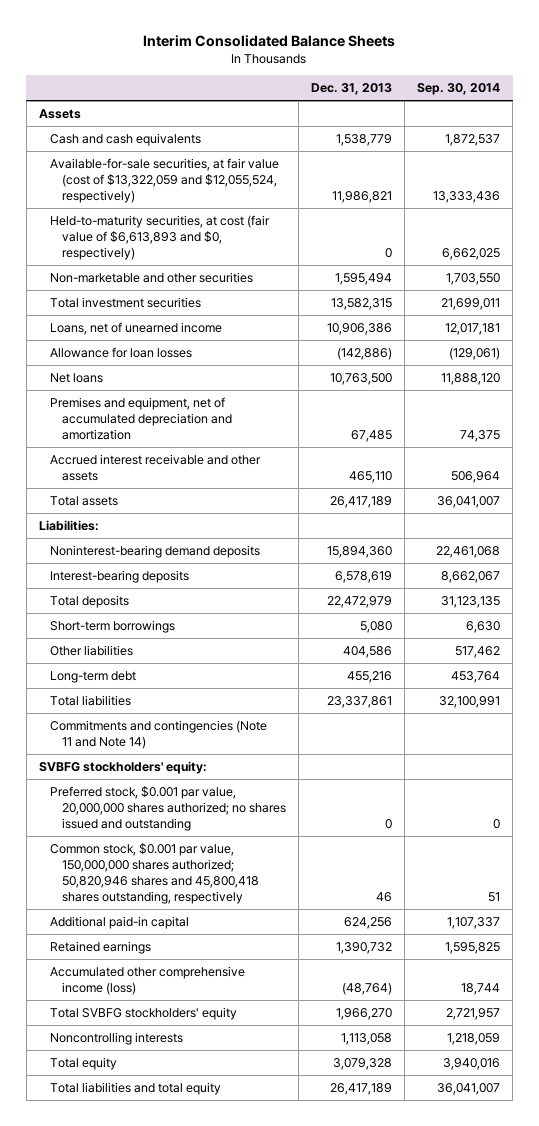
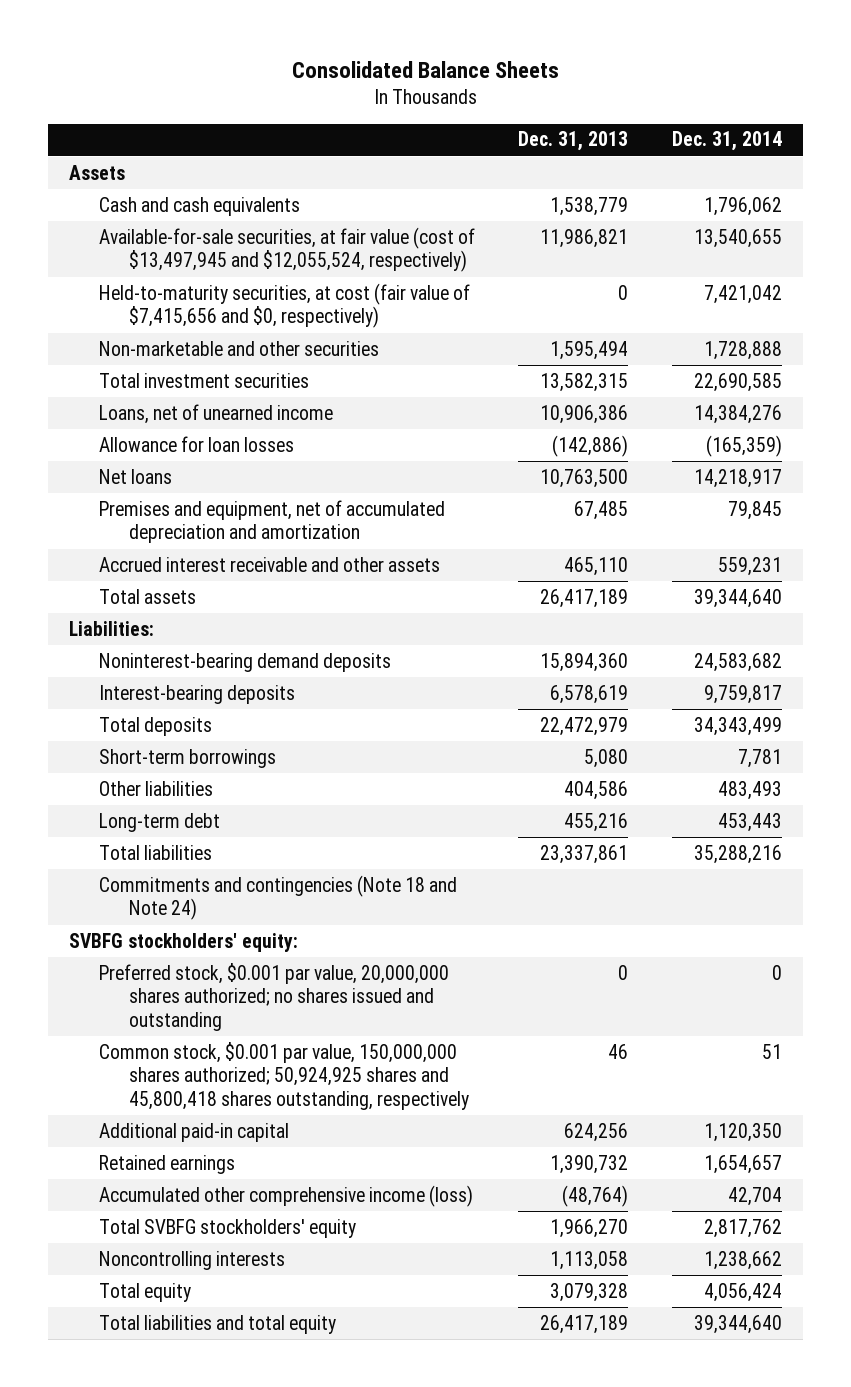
[143,34,396,47] Interim Consolidated Balance Sheets -> [291,60,559,78] Consolidated Balance Sheets
[417,83,501,96] Sep. 30, 2014 -> none
none -> [671,131,782,152] Dec. 31, 2014
[50,158,280,203] Available-for-sale securities, at fair value (cost of $13,322,059 and $12,055,524, respectively) -> [99,226,476,273] Available-for-sale securities, at fair value (cost of $13,497,945 and $12,055,524, respectively)
[50,215,271,260] Held-to-maturity securities, at cost (fair value of $6,613,893 and $0, respectively) -> [99,282,471,329] Held-to-maturity securities, at cost (fair value of $7,415,656 and $0, respectively)
[50,720,268,750] Commitments and contingencies (Note 11 and Note 14) -> [99,874,458,921] Commitments and contingencies (Note 18 and Note 24)
[50,843,259,904] Common stock, $0.001 par value, 150,000,000 shares authorized; 50,820,946 shares and 45,800,418 shares outstanding, respectively -> [99,1041,469,1110] Common stock, $0.001 par value, 150,000,000 shares authorized; 50,924,925 shares and 45,800,418 shares outstanding, respectively

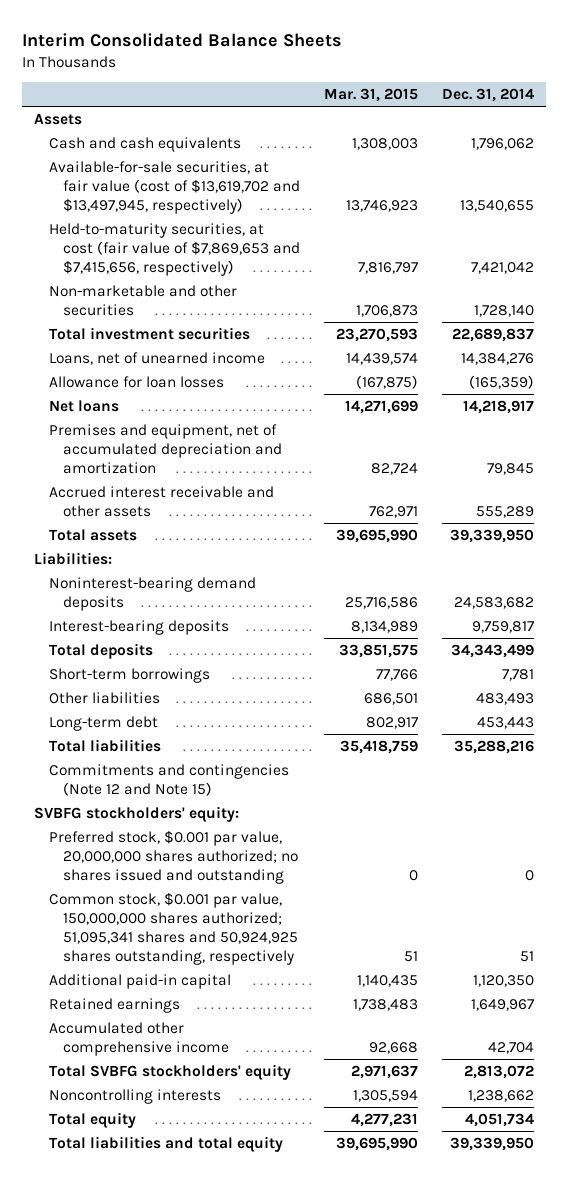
[291,60,559,78] Consolidated Balance Sheets -> [21,32,342,47] Interim Consolidated Balance Sheets
[518,131,629,152] Dec. 31, 2013 -> none
none -> [324,88,419,103] Mar. 31, 2015
[99,226,476,273] Available-for-sale securities, at fair value (cost of $13,497,945 and $12,055,524, respectively) -> [48,160,301,215] Available-for-sale securities, at fair value (cost of $13,619,702 and $13,497,945, respectively)
[99,282,471,329] Held-to-maturity securities, at cost (fair value of $7,415,656 and $0, respectively) -> [48,222,301,277] Held-to-maturity securities, at cost (fair value of $7,869,653 and $7,415,656, respectively)
[703,340,782,360] 1,728,888 -> [474,304,535,317] 1,728,140
[693,372,782,392] 22,690,585 -> [452,327,535,342] 22,689,837
[717,556,782,576] 559,231 -> [476,505,535,518] 555,289
[693,588,782,608] 39,344,640 -> [450,528,535,543] 39,339,950
[99,874,458,921] Commitments and contingencies (Note 18 and Note 24) -> [48,763,289,796] Commitments and contingencies (Note 12 and Note 15)
[99,1041,469,1110] Common stock, $0.001 par value, 150,000,000 shares authorized; 50,924,925 shares and 45,800,418 shares outstanding, respectively -> [48,891,299,966] Common stock, $0.001 par value, 150,000,000 shares authorized; 51,095,341 shares and 50,924,925 shares outstanding, respectively
[703,1154,782,1174] 1,654,657 -> [471,998,535,1011] 1,649,967
[99,1184,474,1207] Accumulated other comprehensive income (loss) -> [48,1021,230,1056] Accumulated other comprehensive income
[703,1218,782,1238] 2,817,762 -> [464,1064,535,1079] 2,813,072
[703,1282,782,1302] 4,056,424 -> [465,1112,535,1127] 4,051,734
[693,1314,782,1334] 39,344,640 -> [450,1136,535,1151] 39,339,950

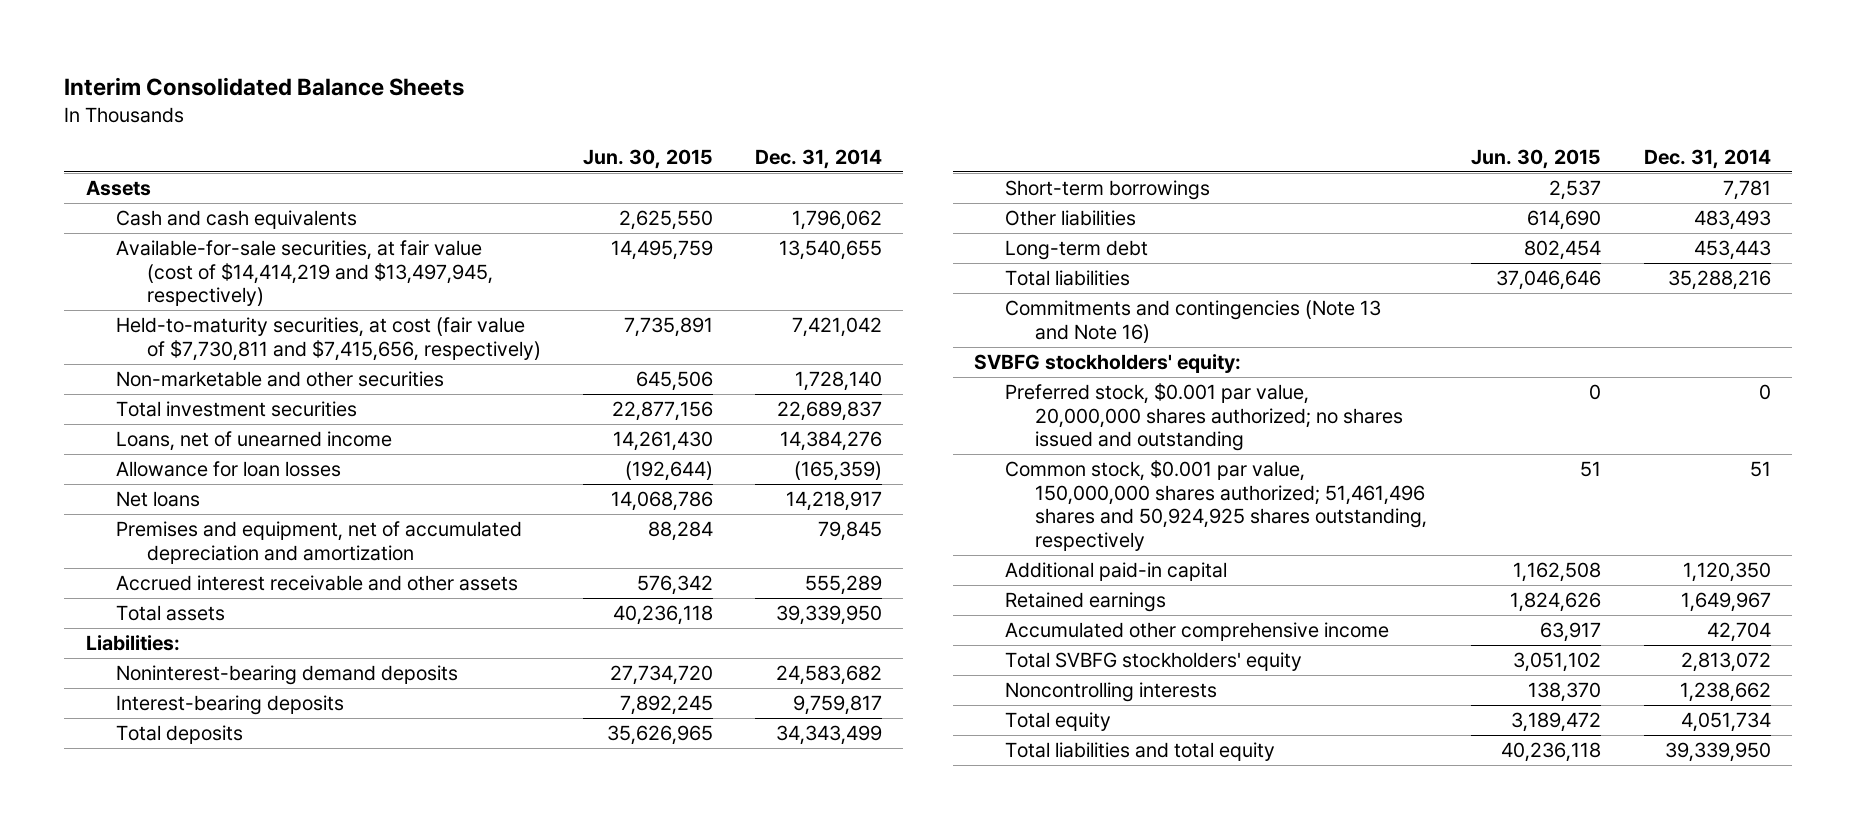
[324,88,419,103] Mar. 31, 2015 -> none
none -> [582,149,713,170] Jun. 30, 2015
[48,160,301,215] Available-for-sale securities, at fair value (cost of $13,619,702 and $13,497,945, respectively) -> [116,240,493,307] Available-for-sale securities, at fair value (cost of $14,414,219 and $13,497,945, respectively)
[48,222,301,277] Held-to-maturity securities, at cost (fair value of $7,869,653 and $7,415,656, respectively) -> [116,317,541,361] Held-to-maturity securities, at cost (fair value of $7,730,811 and $7,415,656, respectively)
[48,763,289,796] Commitments and contingencies (Note 12 and Note 15) -> [1004,300,1381,343] Commitments and contingencies (Note 13 and Note 16)
[48,891,299,966] Common stock, $0.001 par value, 150,000,000 shares authorized; 51,095,341 shares and 50,924,925 shares outstanding, respectively -> [1004,460,1428,551] Common stock, $0.001 par value, 150,000,000 shares authorized; 51,461,496 shares and 50,924,925 shares outstanding, respectively

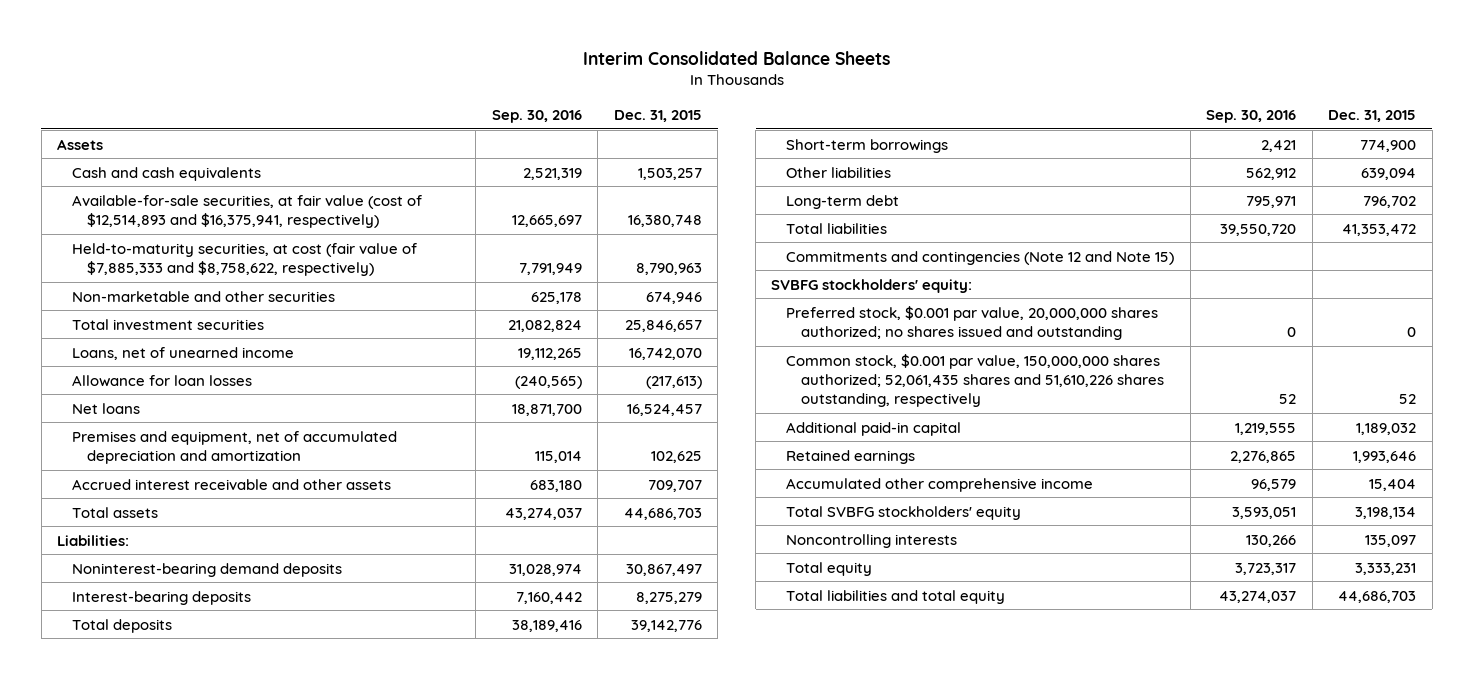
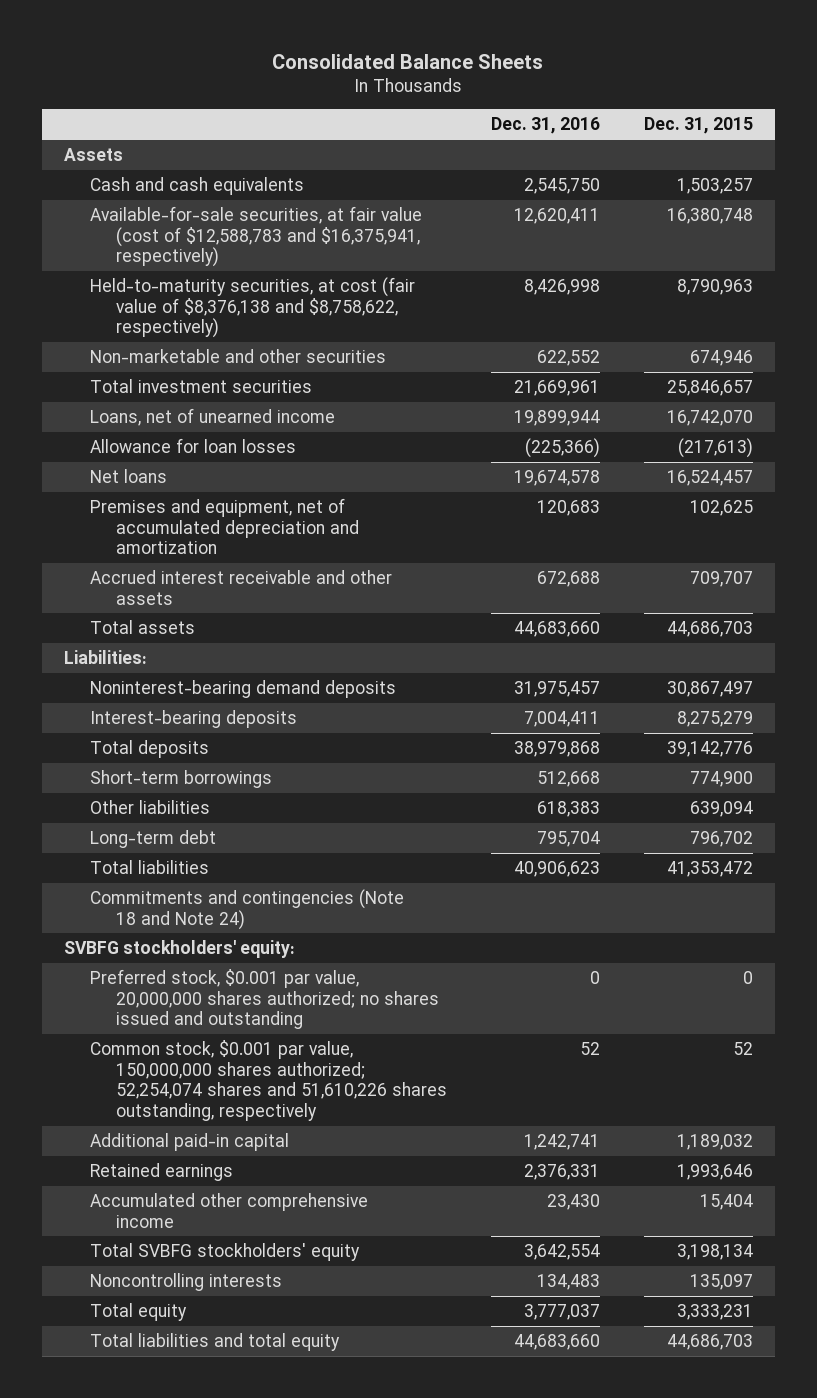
[582,50,890,65] Interim Consolidated Balance Sheets -> [272,53,544,69] Consolidated Balance Sheets
[491,109,582,123] Sep. 30, 2016 -> none
none -> [490,117,600,135] Dec. 31, 2016
[71,194,422,228] Available-for-sale securities, at fair value (cost of $12,514,893 and $16,375,941, respectively) -> [89,206,422,268] Available-for-sale securities, at fair value (cost of $12,588,783 and $16,375,941, respectively)
[71,242,417,276] Held-to-maturity securities, at cost (fair value of $7,885,333 and $8,758,622, respectively) -> [89,277,415,339] Held-to-maturity securities, at cost (fair value of $8,376,138 and $8,758,622, respectively)
[786,250,1175,265] Commitments and contingencies (Note 12 and Note 15) -> [89,889,404,930] Commitments and contingencies (Note 18 and Note 24)
[786,353,1165,407] Common stock, $0.001 par value, 150,000,000 shares authorized; 52,061,435 shares and 51,610,226 shares outstanding, respectively -> [89,1040,447,1121] Common stock, $0.001 par value, 150,000,000 shares authorized; 52,254,074 shares and 51,610,226 shares outstanding, respectively

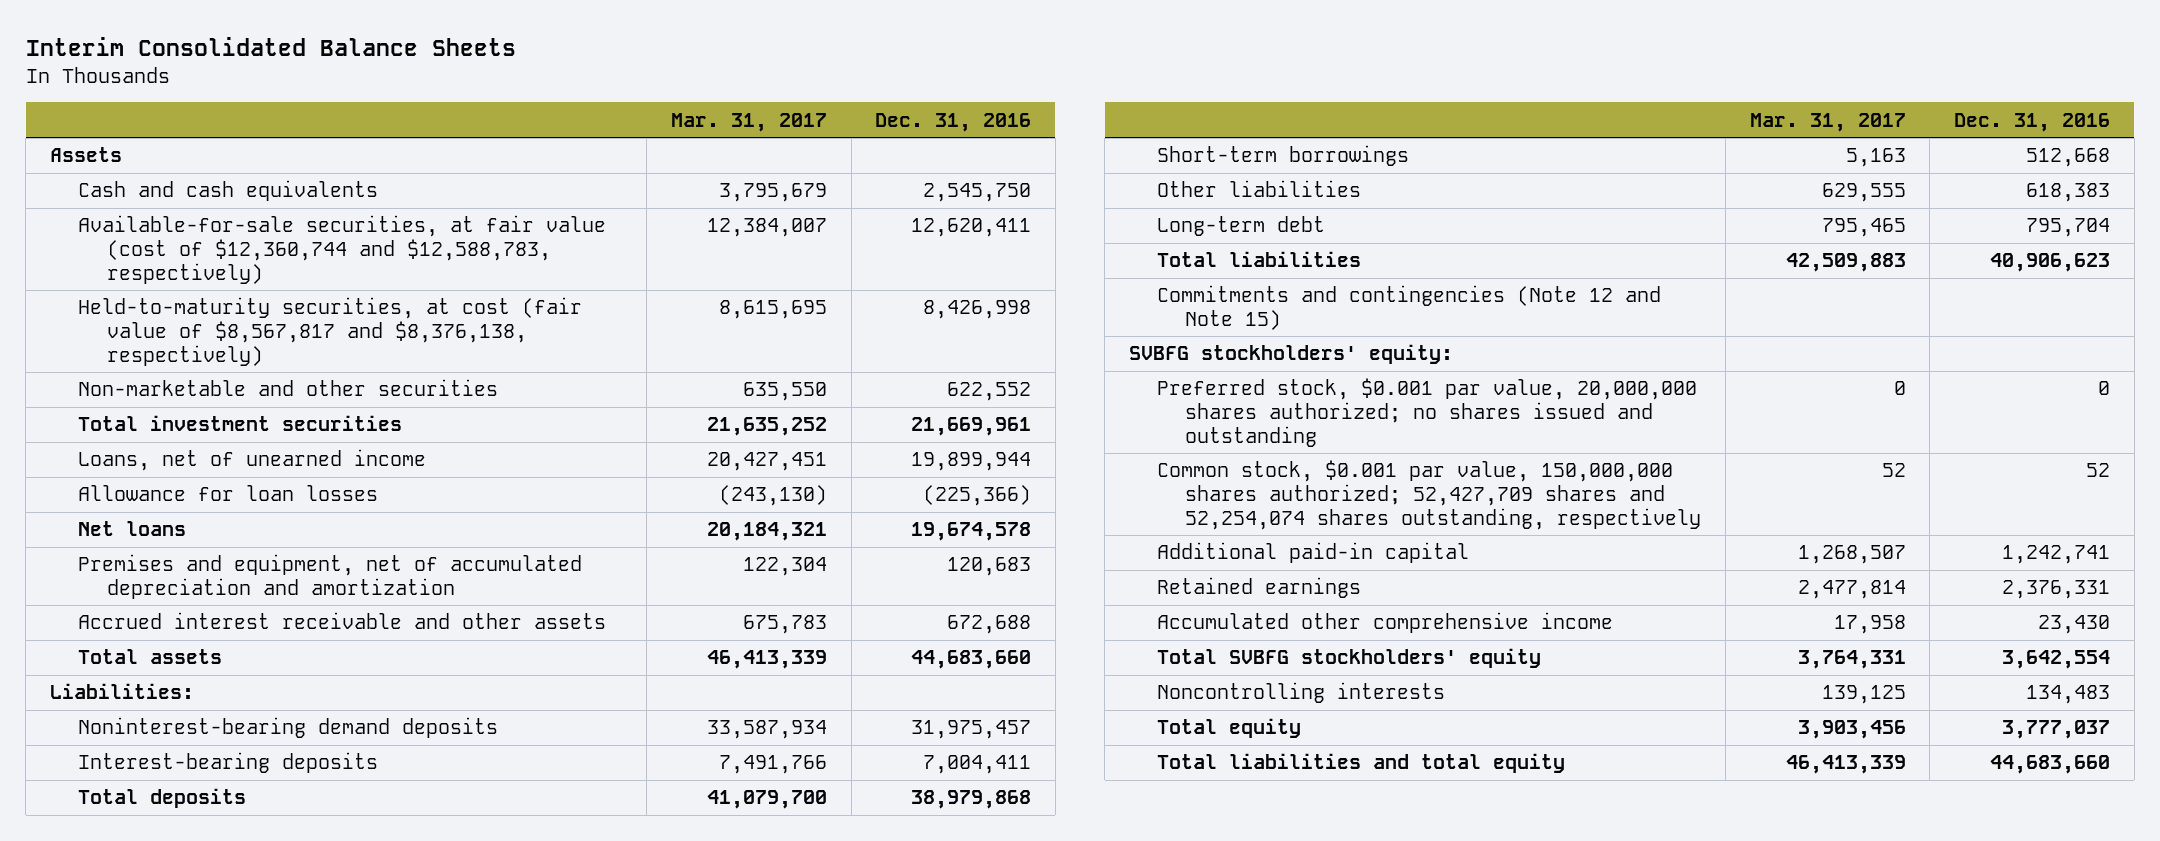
[272,53,544,69] Consolidated Balance Sheets -> [25,37,516,57] Interim Consolidated Balance Sheets
[643,117,753,135] Dec. 31, 2015 -> none
none -> [670,112,827,132] Mar. 31, 2017
[89,206,422,268] Available-for-sale securities, at fair value (cost of $12,588,783 and $16,375,941, respectively) -> [78,215,607,284] Available-for-sale securities, at fair value (cost of $12,360,744 and $12,588,783, respectively)
[89,277,415,339] Held-to-maturity securities, at cost (fair value of $8,376,138 and $8,758,622, respectively) -> [78,297,583,366] Held-to-maturity securities, at cost (fair value of $8,567,817 and $8,376,138, respectively)
[89,889,404,930] Commitments and contingencies (Note 18 and Note 24) -> [1156,285,1661,330] Commitments and contingencies (Note 12 and Note 15)
[89,1040,447,1121] Common stock, $0.001 par value, 150,000,000 shares authorized; 52,254,074 shares and 51,610,226 shares outstanding, respectively -> [1156,460,1702,530] Common stock, $0.001 par value, 150,000,000 shares authorized; 52,427,709 shares and 52,254,074 shares outstanding, respectively

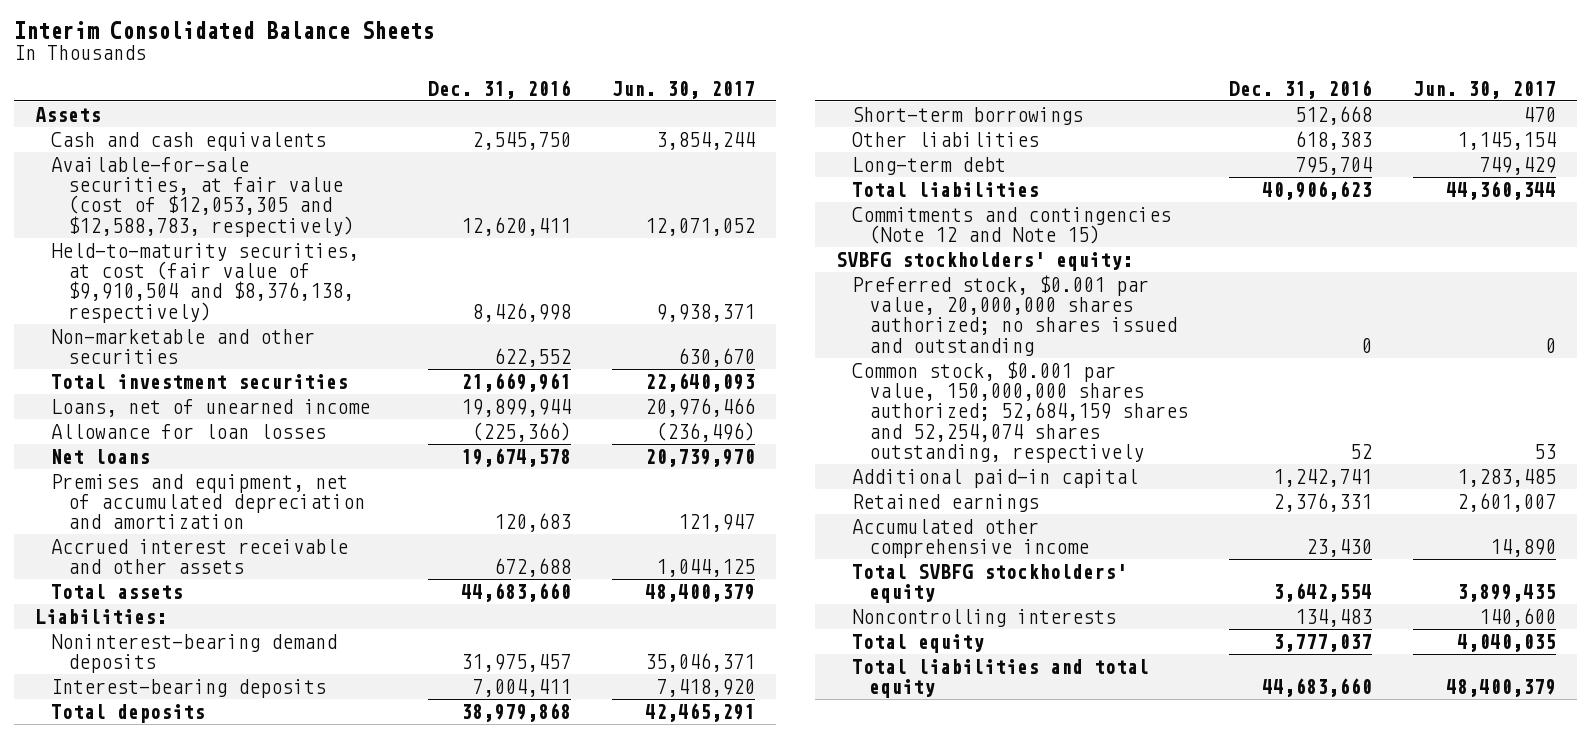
[670,112,827,132] Mar. 31, 2017 -> none
none -> [611,80,755,99] Jun. 30, 2017
[78,215,607,284] Available-for-sale securities, at fair value (cost of $12,360,744 and $12,588,783, respectively) -> [51,156,354,237] Available-for-sale securities, at fair value (cost of $12,053,305 and $12,588,783, respectively)
[78,297,583,366] Held-to-maturity securities, at cost (fair value of $8,567,817 and $8,376,138, respectively) -> [51,242,360,323] Held-to-maturity securities, at cost (fair value of $9,910,504 and $8,376,138, respectively)
[1156,460,1702,530] Common stock, $0.001 par value, 150,000,000 shares authorized; 52,427,709 shares and 52,254,074 shares outstanding, respectively -> [852,360,1188,464] Common stock, $0.001 par value, 150,000,000 shares authorized; 52,684,159 shares and 52,254,074 shares outstanding, respectively

